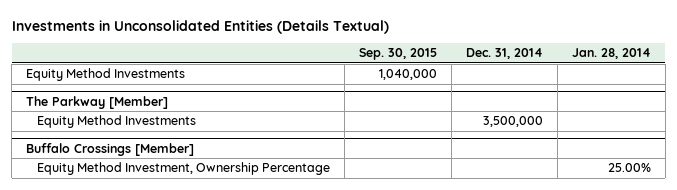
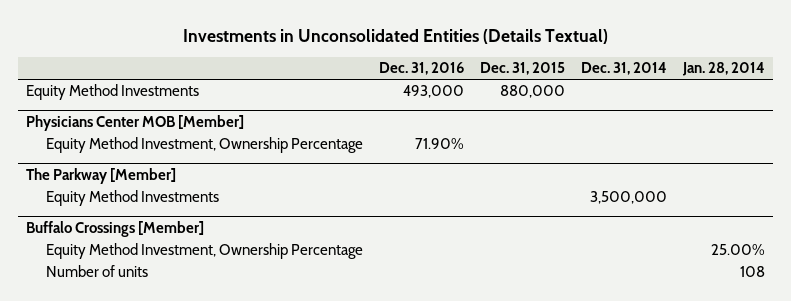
[358,48,437,61] Sep. 30, 2015 -> none
none -> [378,62,464,76] Dec. 31, 2016
none -> [479,62,565,76] Dec. 31, 2015
none -> [26,115,245,132] Physicians Center MOB [Member]
none -> [45,137,363,154] Equity Method Investment, Ownership Percentage
none -> [45,265,148,278] Number of units

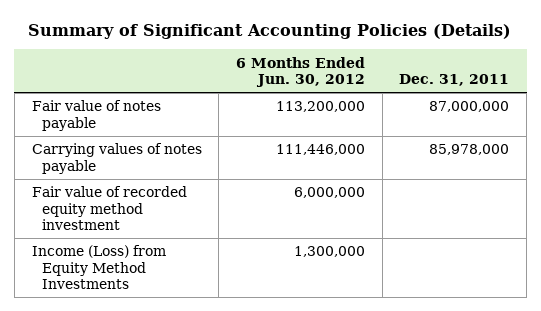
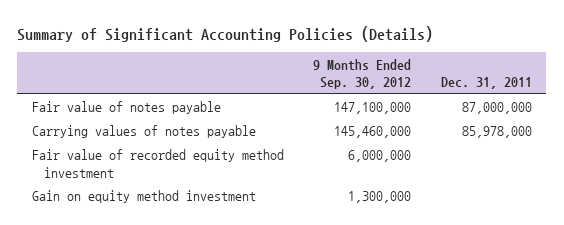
[235,56,365,88] 6 Months Ended Jun. 30, 2012 -> none
none -> [313,58,412,89] 9 Months Ended Sep. 30, 2012
[31,245,166,290] Income (Loss) from Equity Method Investments -> [32,190,257,204] Gain on equity method investment

